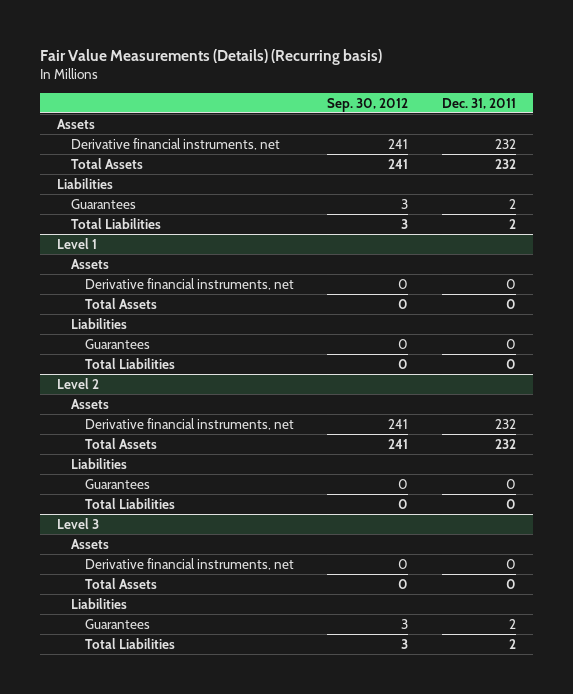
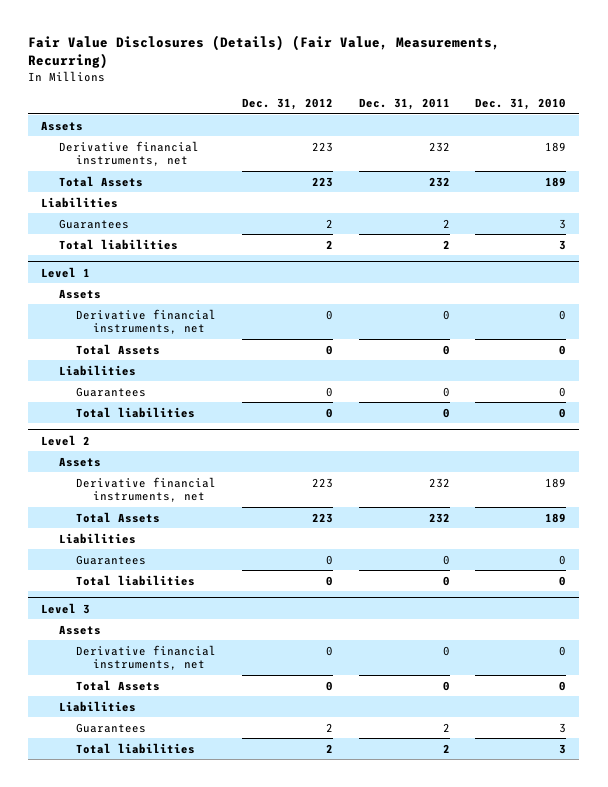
[39,48,382,65] Fair Value Measurements (Details) (Recurring basis) -> [28,34,501,69] Fair Value Disclosures (Details) (Fair Value, Measurements, Recurring)
[327,97,409,112] Sep. 30, 2012 -> none
none -> [241,98,333,111] Dec. 31, 2012
none -> [475,98,567,111] Dec. 31, 2010
[70,217,161,229] Total Liabilities -> [58,238,178,250] Total liabilities
[84,357,175,369] Total Liabilities -> [75,406,195,418] Total liabilities
[84,497,175,509] Total Liabilities -> [75,574,195,586] Total liabilities
[84,637,175,649] Total Liabilities -> [75,742,195,754] Total liabilities

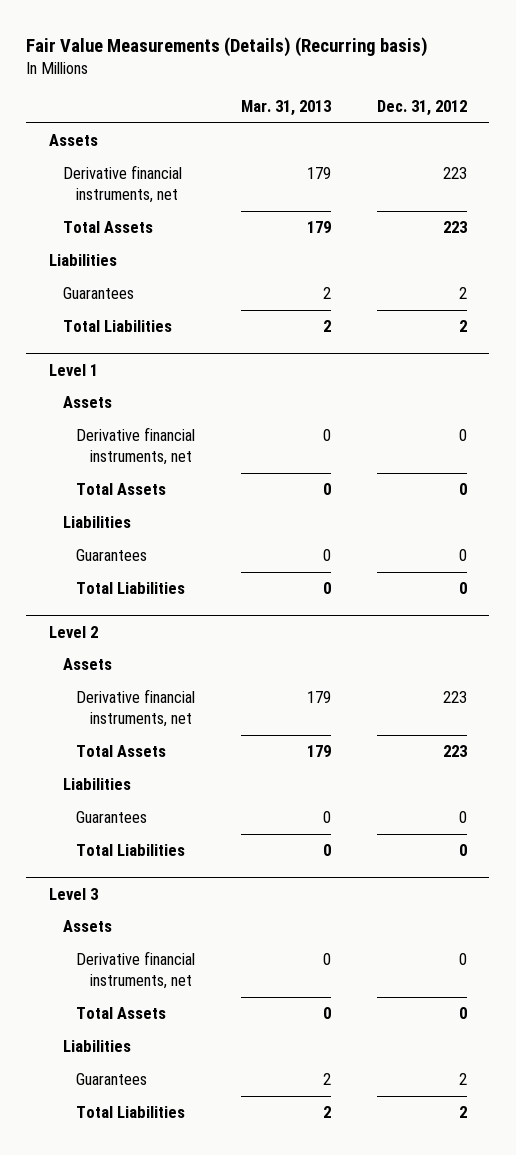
[28,34,501,69] Fair Value Disclosures (Details) (Fair Value, Measurements, Recurring) -> [26,36,429,57] Fair Value Measurements (Details) (Recurring basis)
[358,98,450,111] Dec. 31, 2011 -> none
[475,98,567,111] Dec. 31, 2010 -> none
none -> [241,99,332,116] Mar. 31, 2013
[58,238,178,250] Total liabilities -> [62,320,172,333] Total Liabilities
[75,406,195,418] Total liabilities -> [76,582,186,595] Total Liabilities
[75,574,195,586] Total liabilities -> [76,844,186,857] Total Liabilities
[75,742,195,754] Total liabilities -> [76,1106,186,1119] Total Liabilities

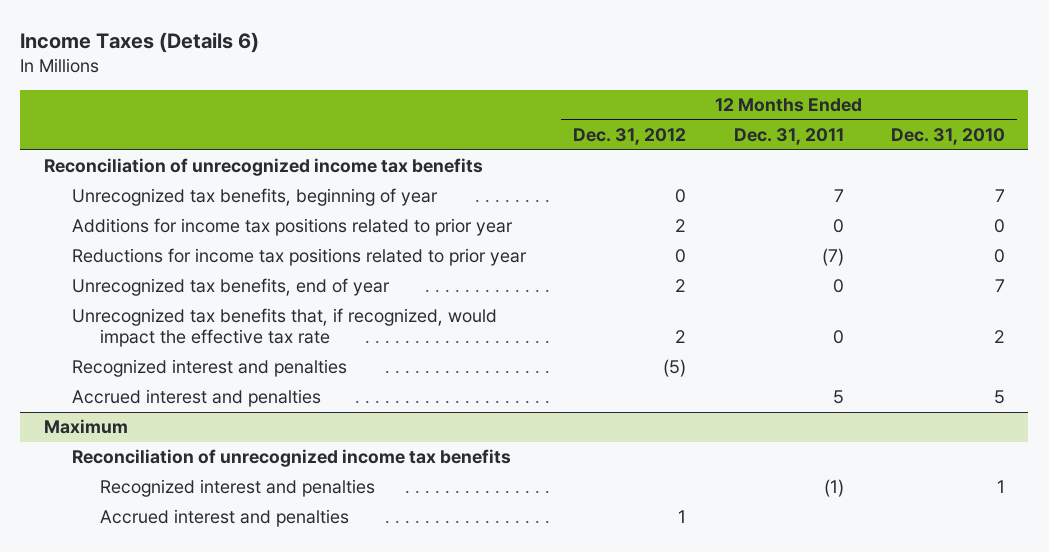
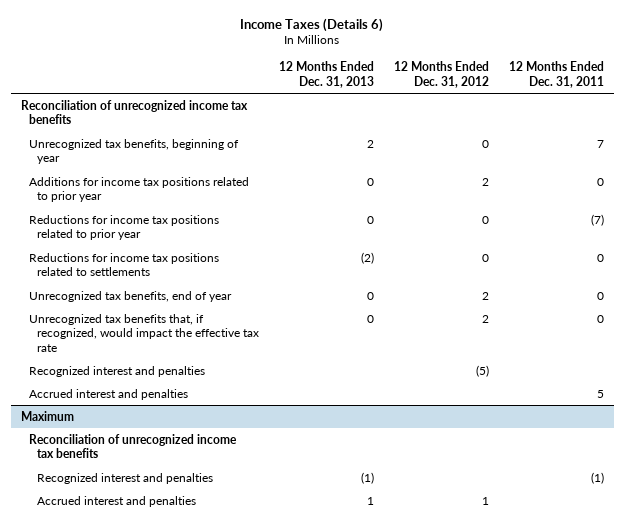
[890,128,1005,146] Dec. 31, 2010 -> none
none -> [278,61,374,88] 12 Months Ended Dec. 31, 2013
none -> [29,252,220,277] Reductions for income tax positions related to settlements

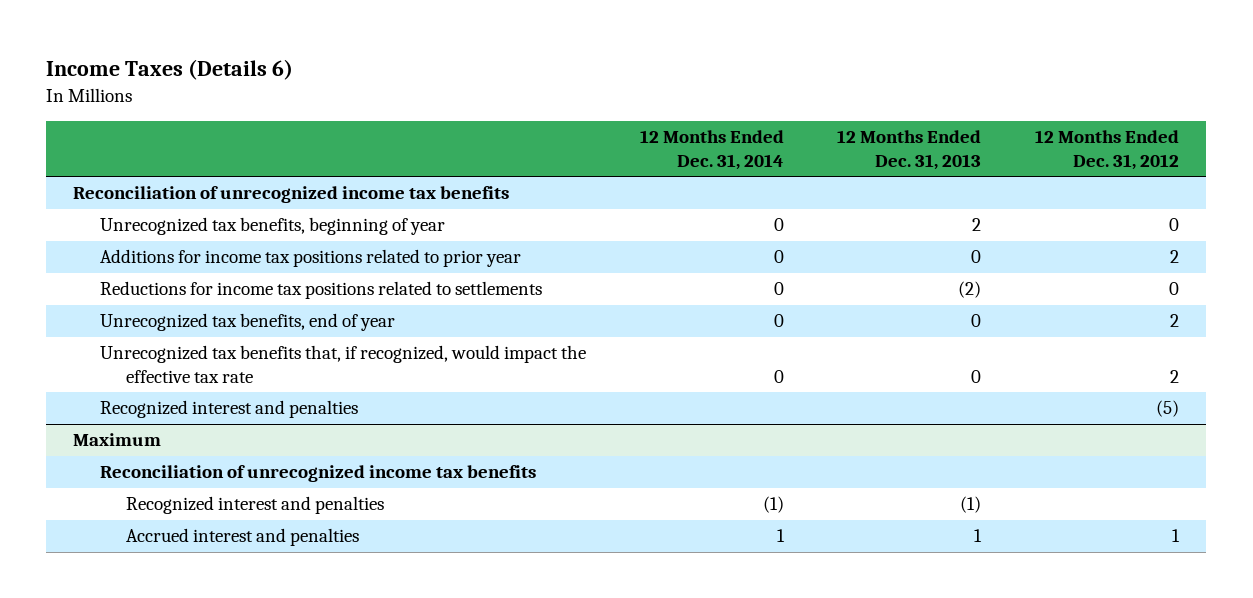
[508,61,604,88] 12 Months Ended Dec. 31, 2011 -> none
none -> [639,130,784,170] 12 Months Ended Dec. 31, 2014
[29,214,220,241] Reductions for income tax positions related to prior year -> none
[29,388,189,400] Accrued interest and penalties -> none

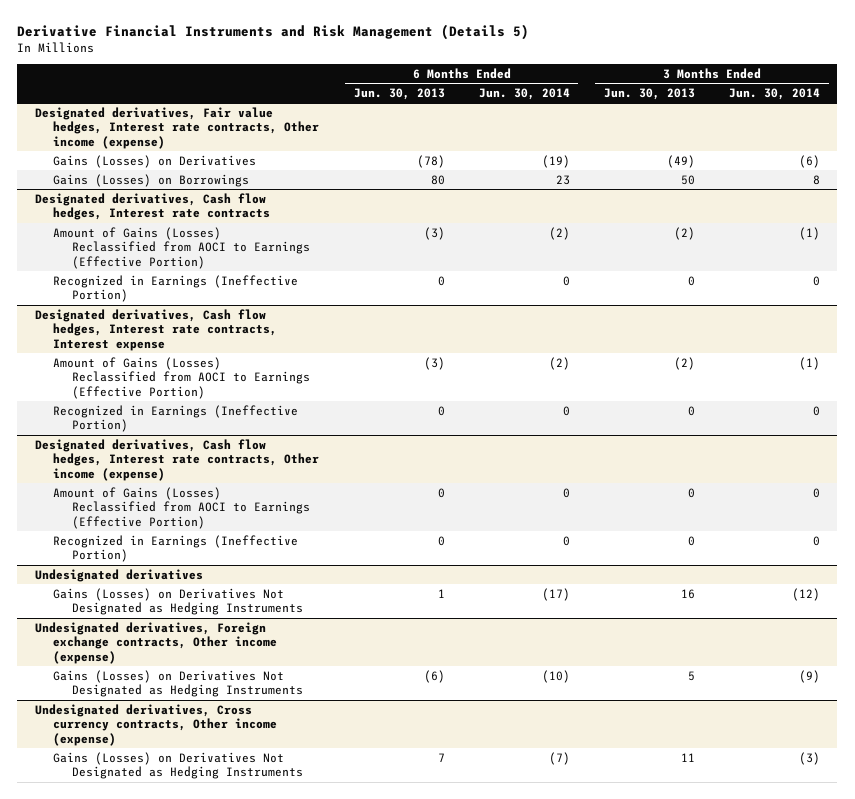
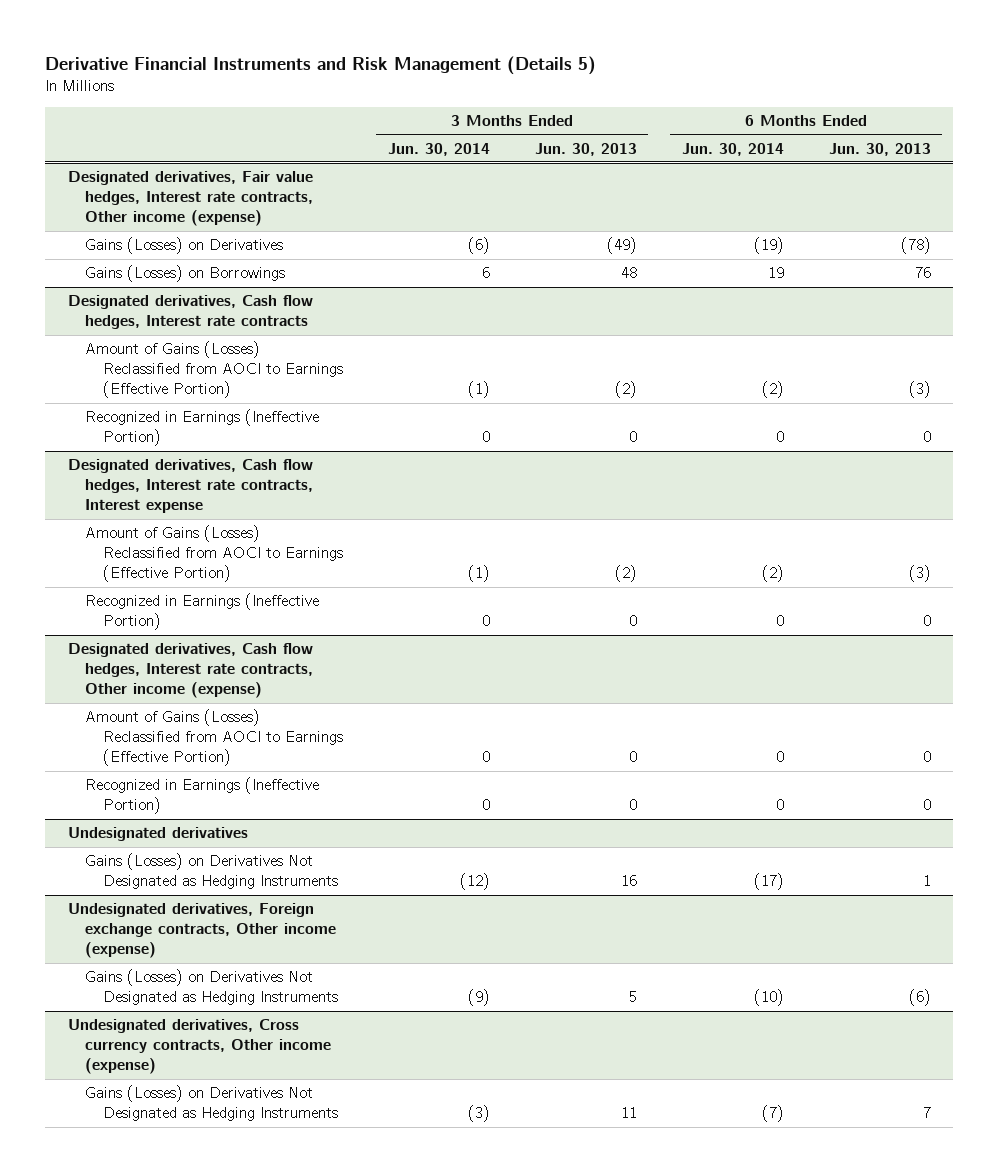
[430,174,445,185] 80 -> [914,267,931,279] 76
[555,174,570,185] 23 -> [767,267,784,279] 19
[680,174,695,185] 50 -> [620,267,637,279] 48
[813,174,821,185] 8 -> [481,267,490,279] 6

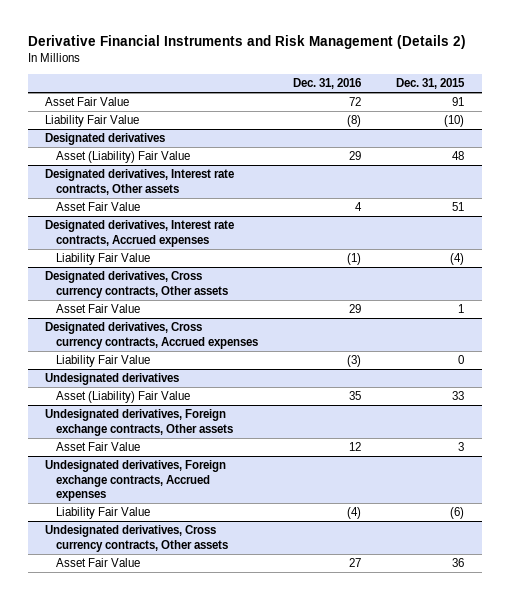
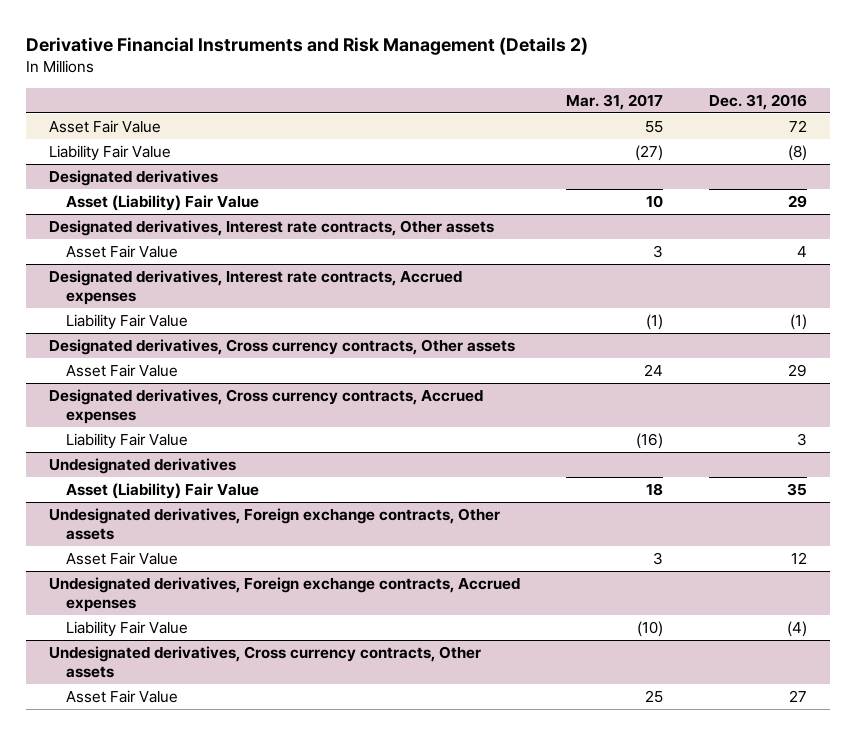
[396,78,466,90] Dec. 31, 2015 -> none
none -> [566,93,664,110] Mar. 31, 2017
[347,355,362,368] (3) -> [797,433,808,447] 3

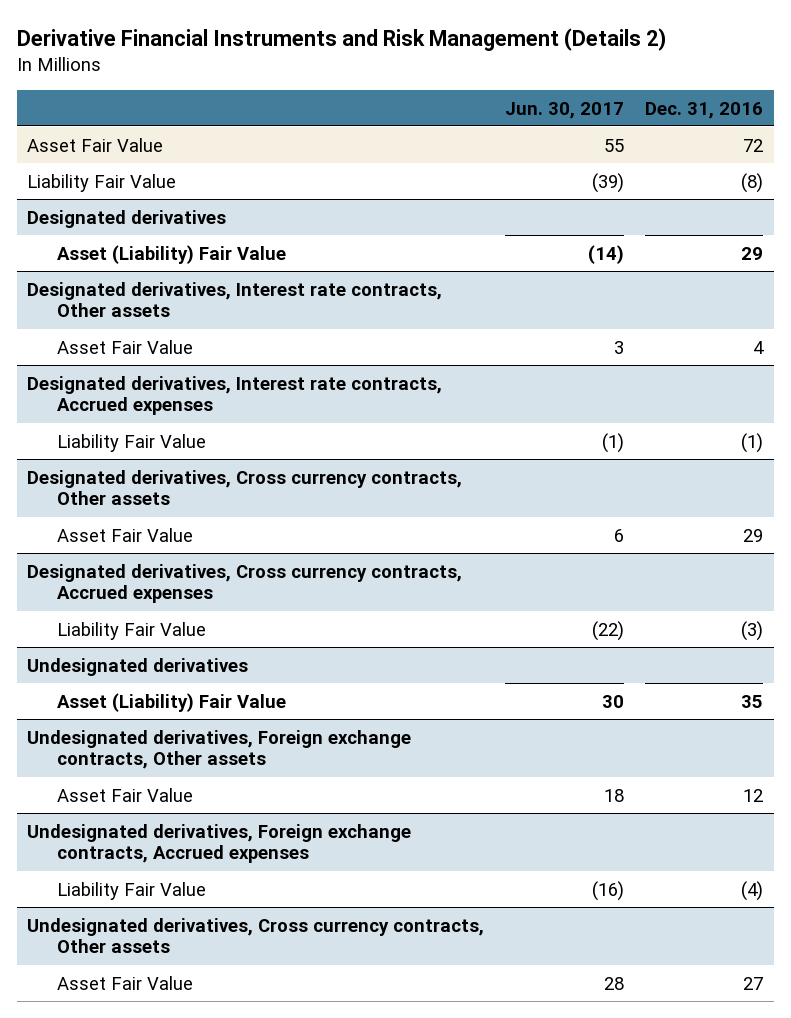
[566,93,664,110] Mar. 31, 2017 -> none
none -> [505,101,625,119] Jun. 30, 2017
[797,433,808,447] 3 -> [741,620,764,641] (3)

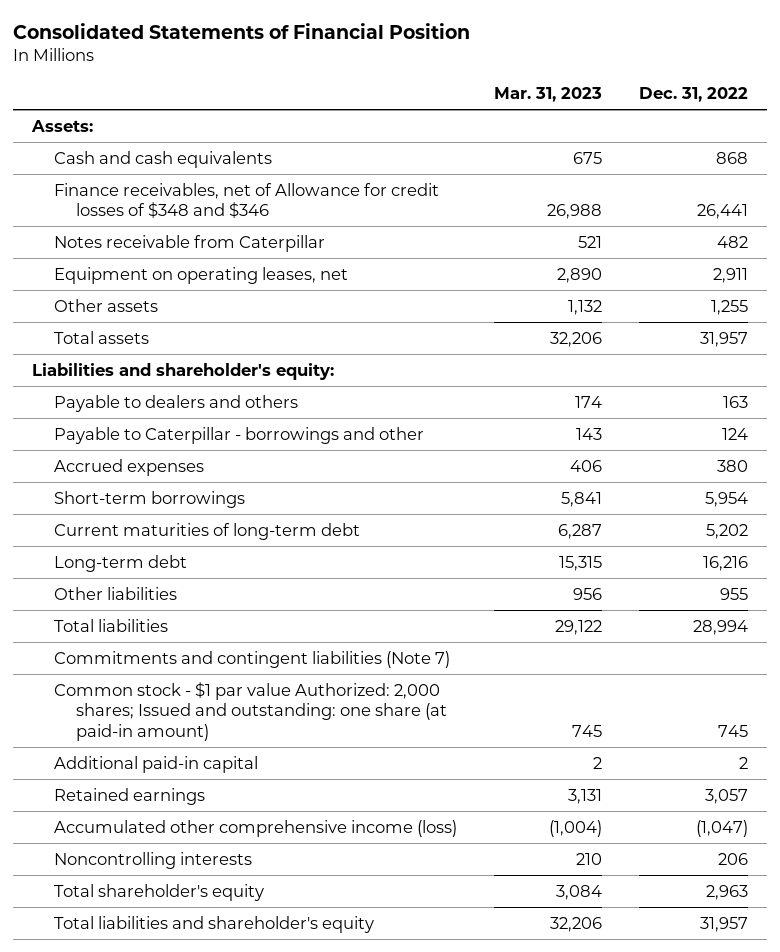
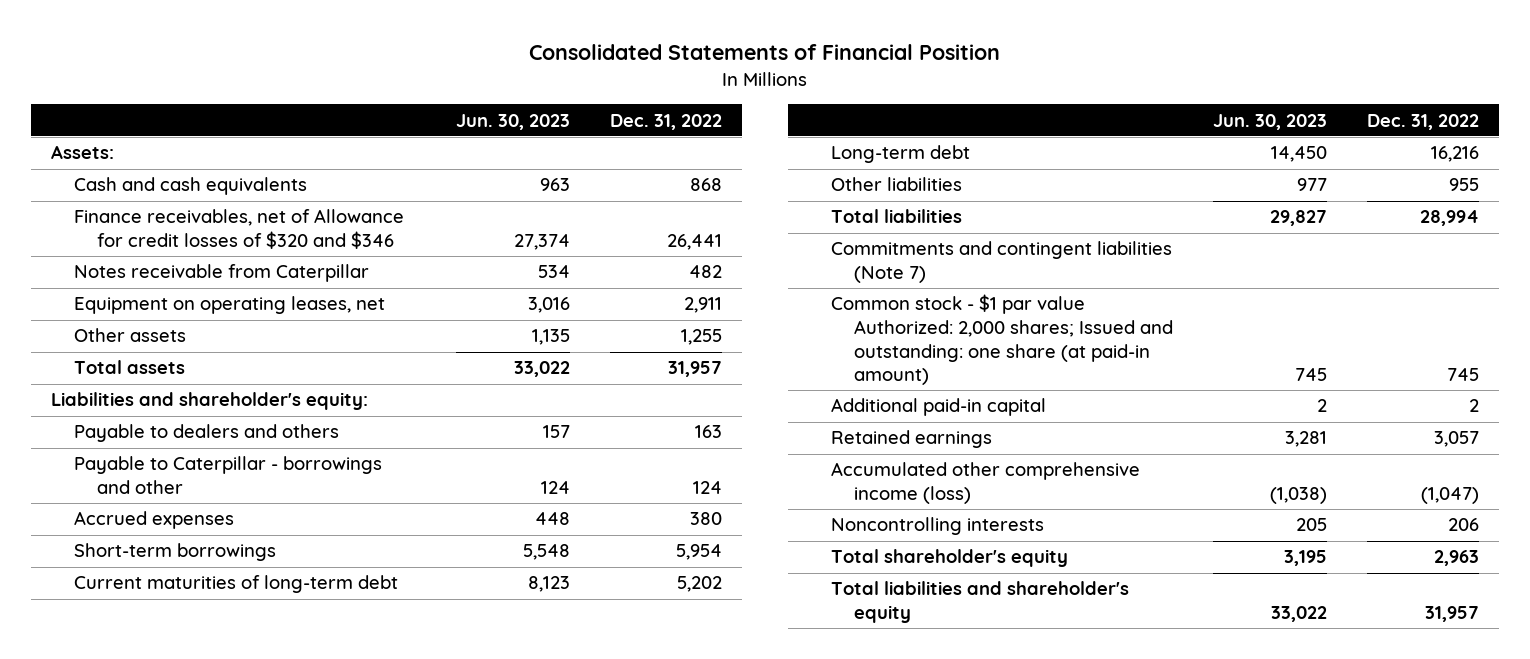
[494,86,603,102] Mar. 31, 2023 -> none
none -> [456,113,571,130] Jun. 30, 2023
[54,182,440,219] Finance receivables, net of Allowance for credit losses of $348 and $346 -> [74,209,405,250] Finance receivables, net of Allowance for credit losses of $320 and $346

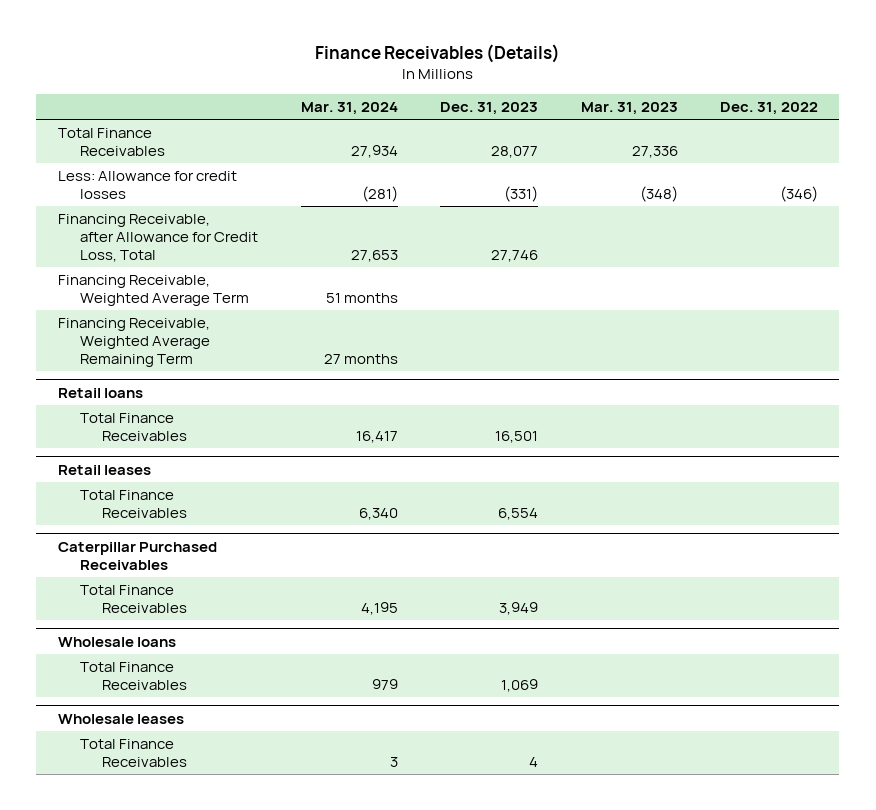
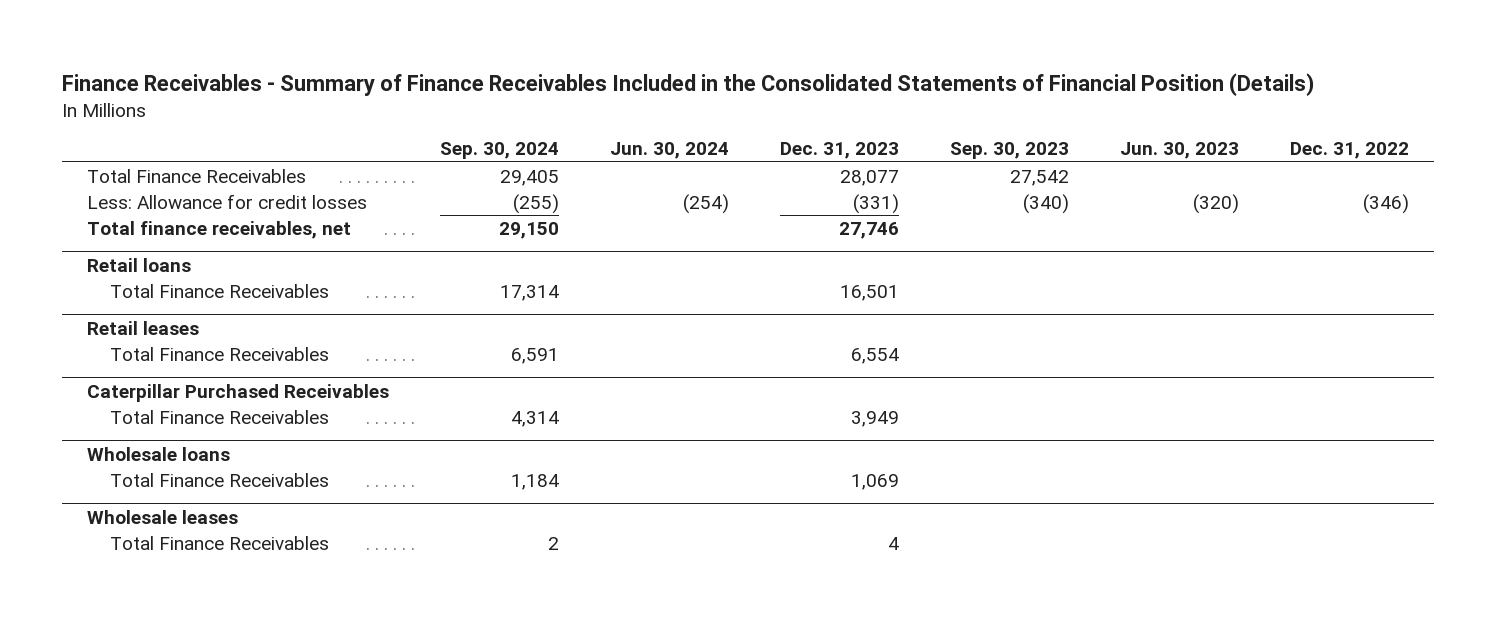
[314,44,560,64] Finance Receivables (Details) -> [61,73,1314,97] Finance Receivables - Summary of Finance Receivables Included in the Consolidated Statements of Financial Position (Details)
[300,102,398,116] Mar. 31, 2024 -> none
[580,102,678,116] Mar. 31, 2023 -> none
none -> [440,142,560,160] Sep. 30, 2024
none -> [610,142,730,160] Jun. 30, 2024
none -> [949,142,1069,160] Sep. 30, 2023
none -> [1119,142,1239,160] Jun. 30, 2023
[57,274,249,306] Financing Receivable, Weighted Average Term -> none
[57,317,210,367] Financing Receivable, Weighted Average Remaining Term -> none
[57,213,258,262] Financing Receivable, after Allowance for Credit Loss, Total -> [87,220,352,239] Total finance receivables, net

